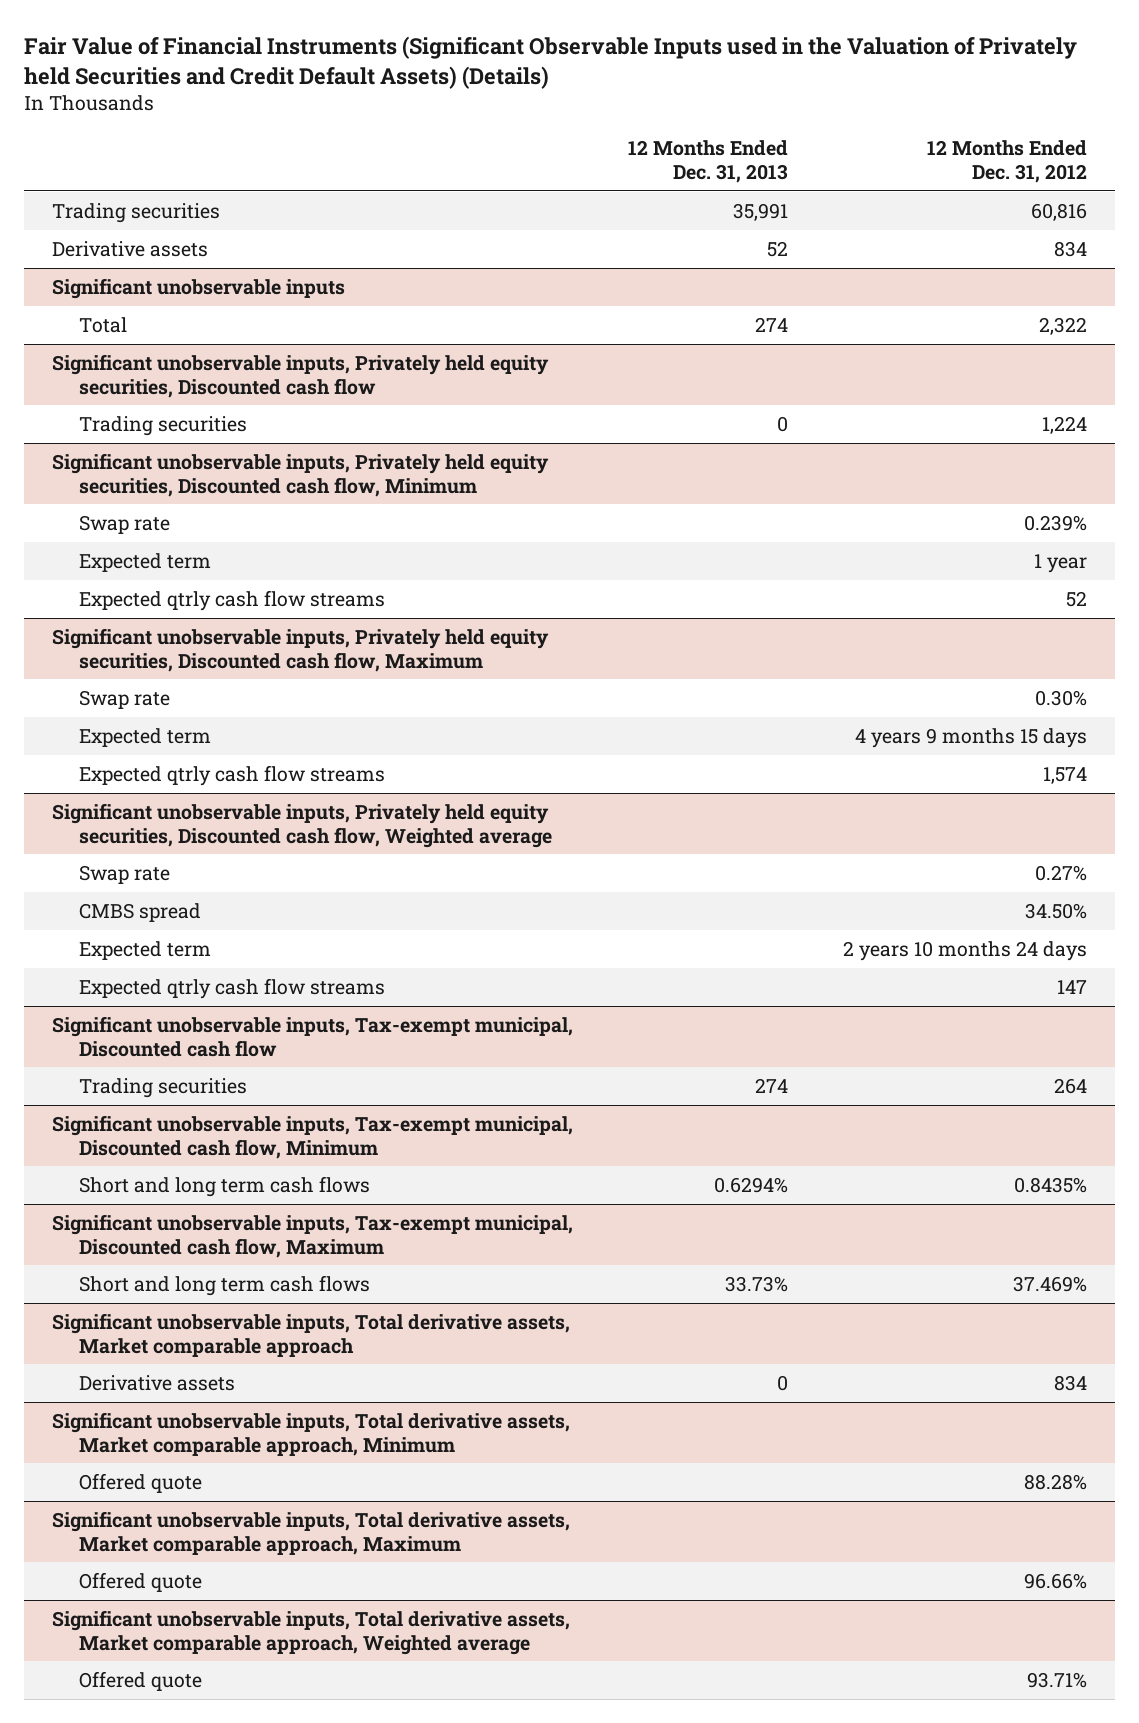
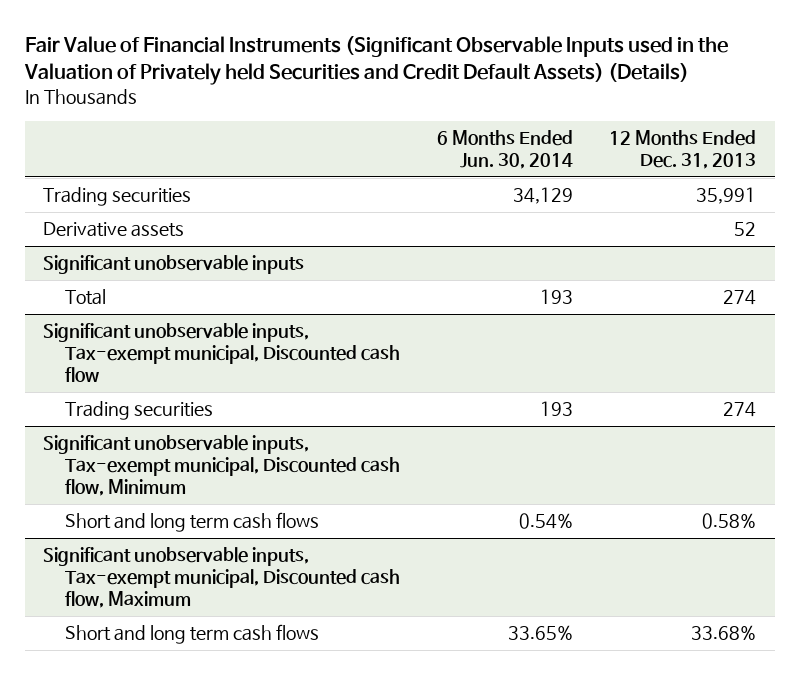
[927,139,1088,183] 12 Months Ended Dec. 31, 2012 -> none
none -> [436,129,573,169] 6 Months Ended Jun. 30, 2014
[51,353,549,398] Significant unobservable inputs, Privately held equity securities, Discounted cash flow -> none
[79,415,248,436] Trading securities -> none
[51,452,549,497] Significant unobservable inputs, Privately held equity securities, Discounted cash flow, Minimum -> none
[79,514,171,534] Swap rate -> none
[79,552,212,572] Expected term -> none
[79,589,386,611] Expected qtrly cash flow streams -> none
[51,627,549,672] Significant unobservable inputs, Privately held equity securities, Discounted cash flow, Maximum -> none
[79,689,171,709] Swap rate -> none
[79,727,212,747] Expected term -> none
[79,764,386,786] Expected qtrly cash flow streams -> none
[51,802,553,848] Significant unobservable inputs, Privately held equity securities, Discounted cash flow, Weighted average -> none
[79,864,171,884] Swap rate -> none
[79,902,202,922] CMBS spread -> none
[79,940,212,960] Expected term -> none
[79,977,386,999] Expected qtrly cash flow streams -> none
[713,1176,788,1193] 0.6294% -> [702,513,757,530] 0.58%
[51,1312,570,1357] Significant unobservable inputs, Total derivative assets, Market comparable approach -> none
[79,1374,236,1391] Derivative assets -> none
[51,1411,570,1456] Significant unobservable inputs, Total derivative assets, Market comparable approach, Minimum -> none
[79,1472,203,1493] Offered quote -> none
[51,1510,570,1555] Significant unobservable inputs, Total derivative assets, Market comparable approach, Maximum -> none
[79,1571,203,1592] Offered quote -> none
[51,1609,570,1655] Significant unobservable inputs, Total derivative assets, Market comparable approach, Weighted average -> none
[79,1670,203,1691] Offered quote -> none
[724,1275,788,1292] 33.73% -> [691,625,757,641] 33.68%

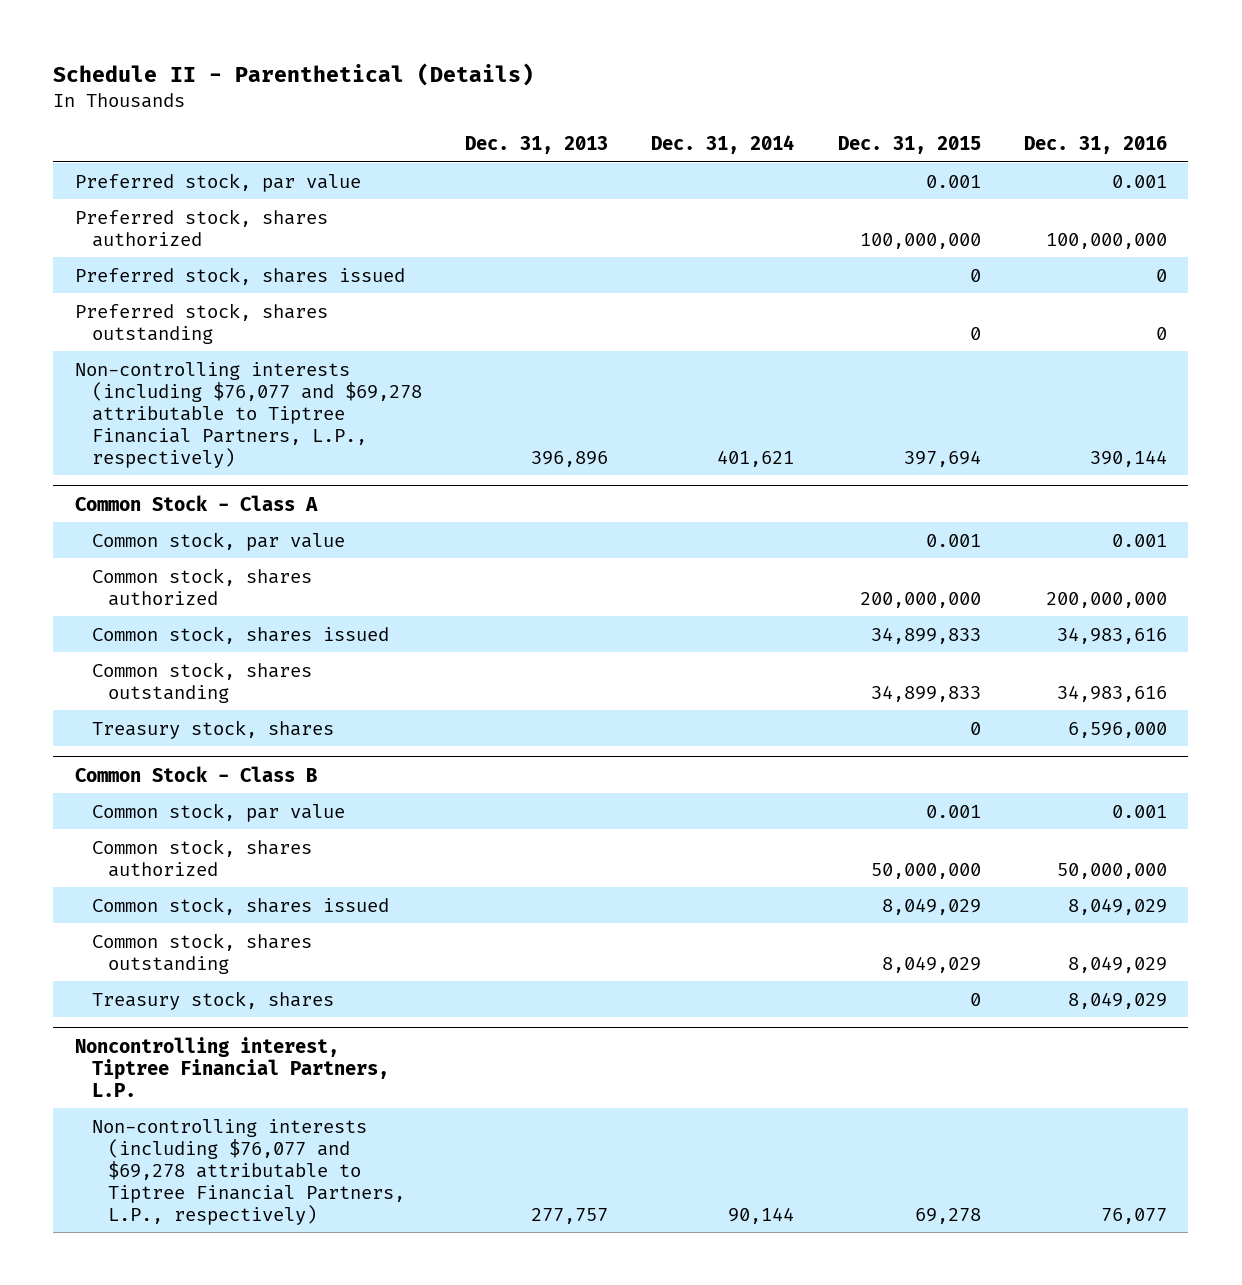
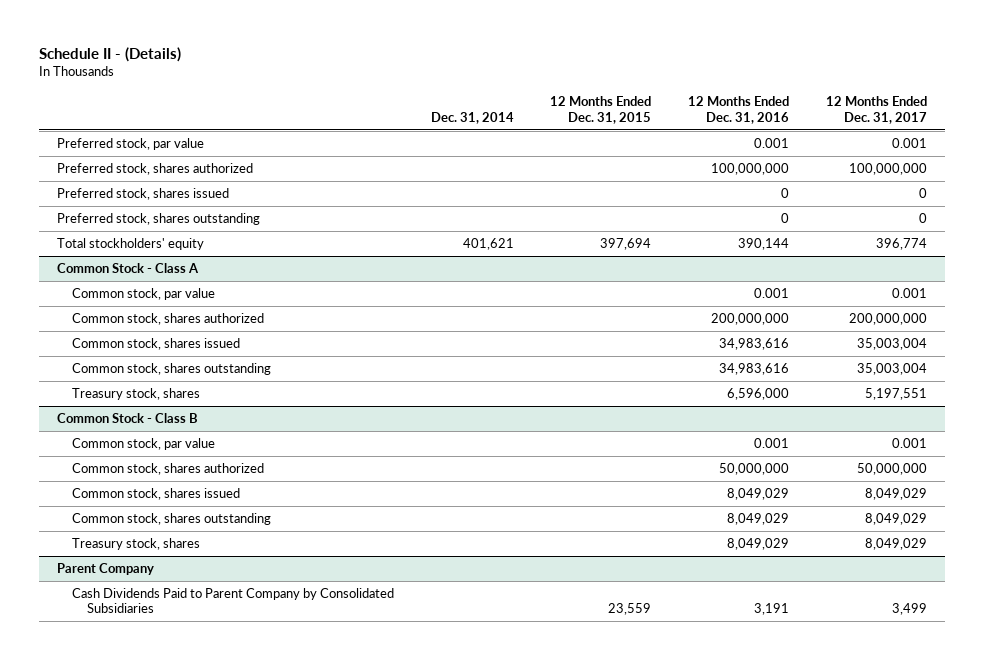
[53,62,535,86] Schedule II - Parenthetical (Details) -> [38,46,181,62] Schedule II - (Details)
[464,135,608,154] Dec. 31, 2013 -> none
[837,135,981,154] Dec. 31, 2015 -> none
[1023,135,1167,154] Dec. 31, 2016 -> none
none -> [550,96,652,124] 12 Months Ended Dec. 31, 2015
none -> [687,96,789,124] 12 Months Ended Dec. 31, 2016
none -> [825,96,927,124] 12 Months Ended Dec. 31, 2017
[75,361,422,468] Non-controlling interests (including $76,077 and $69,278 attributable to Tiptree Financial Partners, L.P., respectively) -> [56,238,204,251] Total stockholders' equity
[75,1036,389,1097] Noncontrolling interest, Tiptree Financial Partners, L.P. -> none
[91,1118,406,1225] Non-controlling interests (including $76,077 and $69,278 attributable to Tiptree Financial Partners, L.P., respectively) -> none
none -> [56,563,154,576] Parent Company
none -> [72,588,395,614] Cash Dividends Paid to Parent Company by Consolidated Subsidiaries

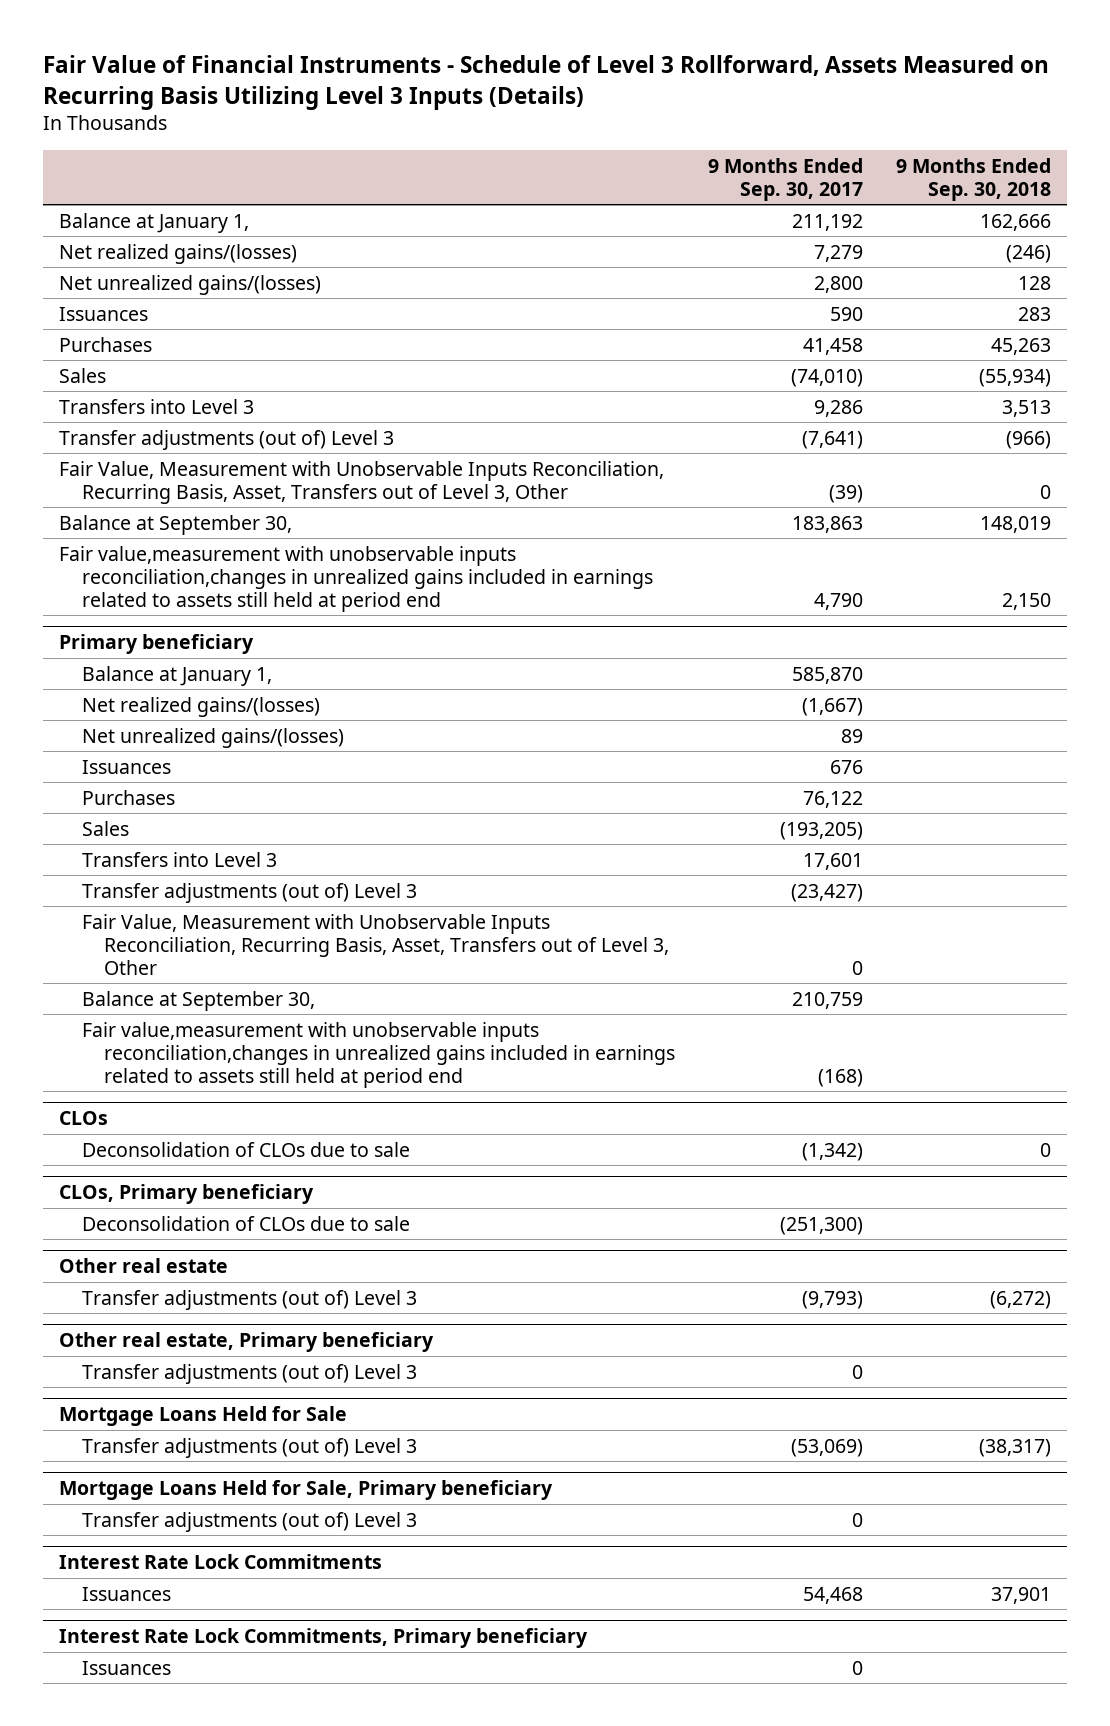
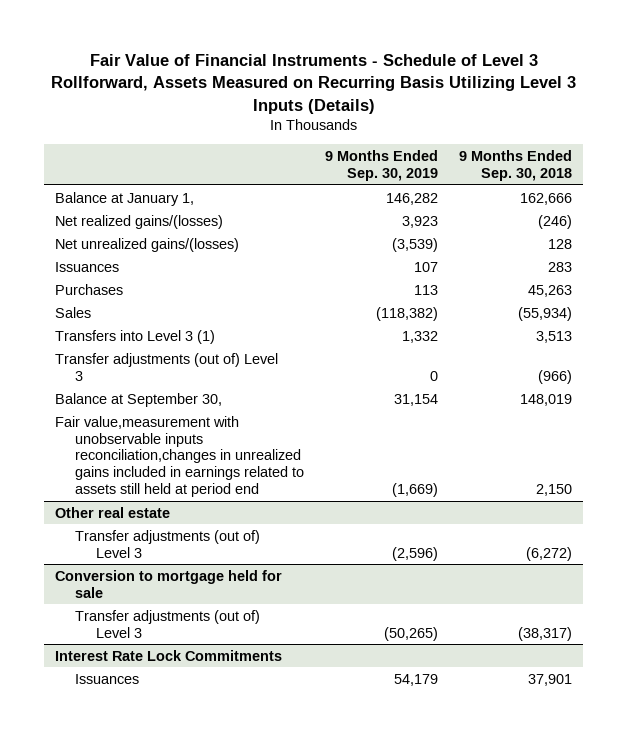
[707,157,863,201] 9 Months Ended Sep. 30, 2017 -> none
none -> [325,149,439,181] 9 Months Ended Sep. 30, 2019
[59,398,255,414] Transfers into Level 3 -> [54,329,215,344] Transfers into Level 3 (1)
[59,460,665,504] Fair Value, Measurement with Unobservable Inputs Reconciliation, Recurring Basis, Asset, Transfers out of Level 3, Other -> none
[59,634,255,655] Primary beneficiary -> none
[81,665,272,686] Balance at January 1, -> none
[81,696,320,717] Net realized gains/(losses) -> none
[81,727,344,748] Net unrealized gains/(losses) -> none
[81,759,171,774] Issuances -> none
[81,789,175,805] Purchases -> none
[81,820,129,836] Sales -> none
[81,851,277,867] Transfers into Level 3 -> none
[81,882,417,903] Transfer adjustments (out of) Level 3 -> none
[81,913,670,976] Fair Value, Measurement with Unobservable Inputs Reconciliation, Recurring Basis, Asset, Transfers out of Level 3, Other -> none
[81,990,315,1011] Balance at September 30, -> none
[81,1021,676,1089] Fair value,measurement with unobservable inputs reconciliation,changes in unrealized gains included in earnings related to assets still held at period end -> none
[59,1111,109,1126] CLOs -> none
[81,1141,410,1157] Deconsolidation of CLOs due to sale -> none
[59,1184,315,1205] CLOs, Primary beneficiary -> none
[81,1215,410,1231] Deconsolidation of CLOs due to sale -> none
[59,1332,435,1353] Other real estate, Primary beneficiary -> none
[81,1363,417,1384] Transfer adjustments (out of) Level 3 -> none
[59,1406,348,1427] Mortgage Loans Held for Sale -> [54,569,282,598] Conversion to mortgage held for sale
[59,1480,554,1501] Mortgage Loans Held for Sale, Primary beneficiary -> none
[81,1511,417,1532] Transfer adjustments (out of) Level 3 -> none
[59,1628,589,1649] Interest Rate Lock Commitments, Primary beneficiary -> none
[81,1660,171,1675] Issuances -> none

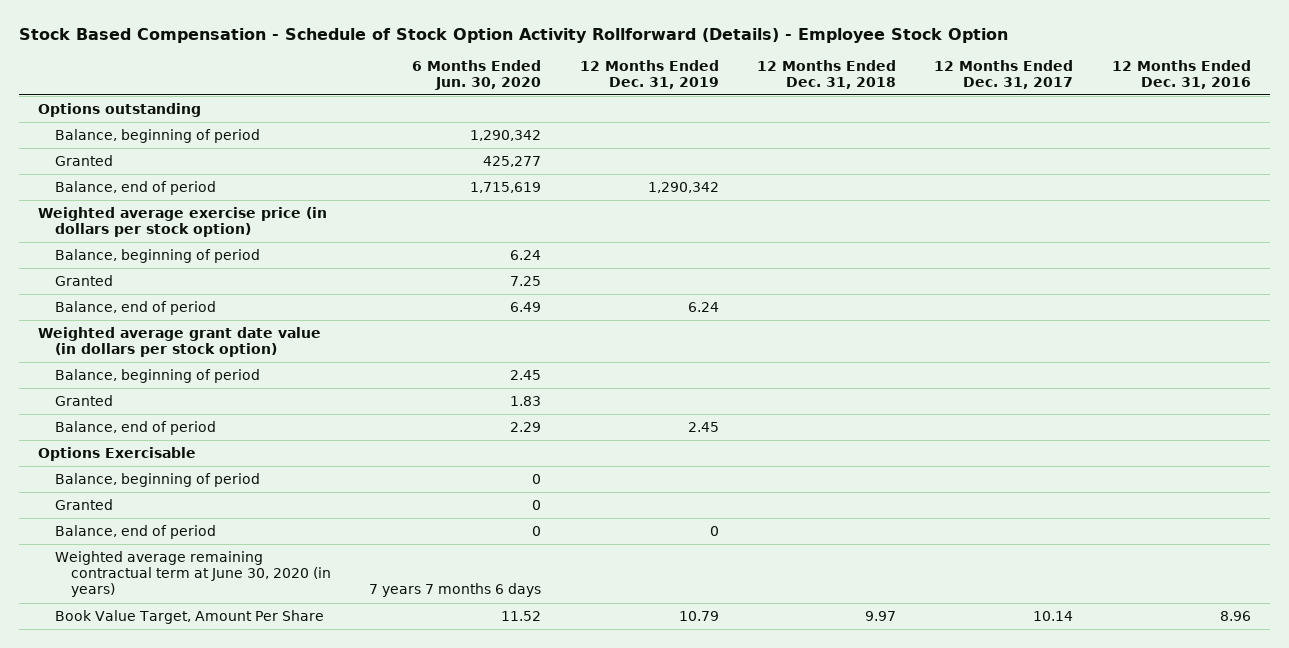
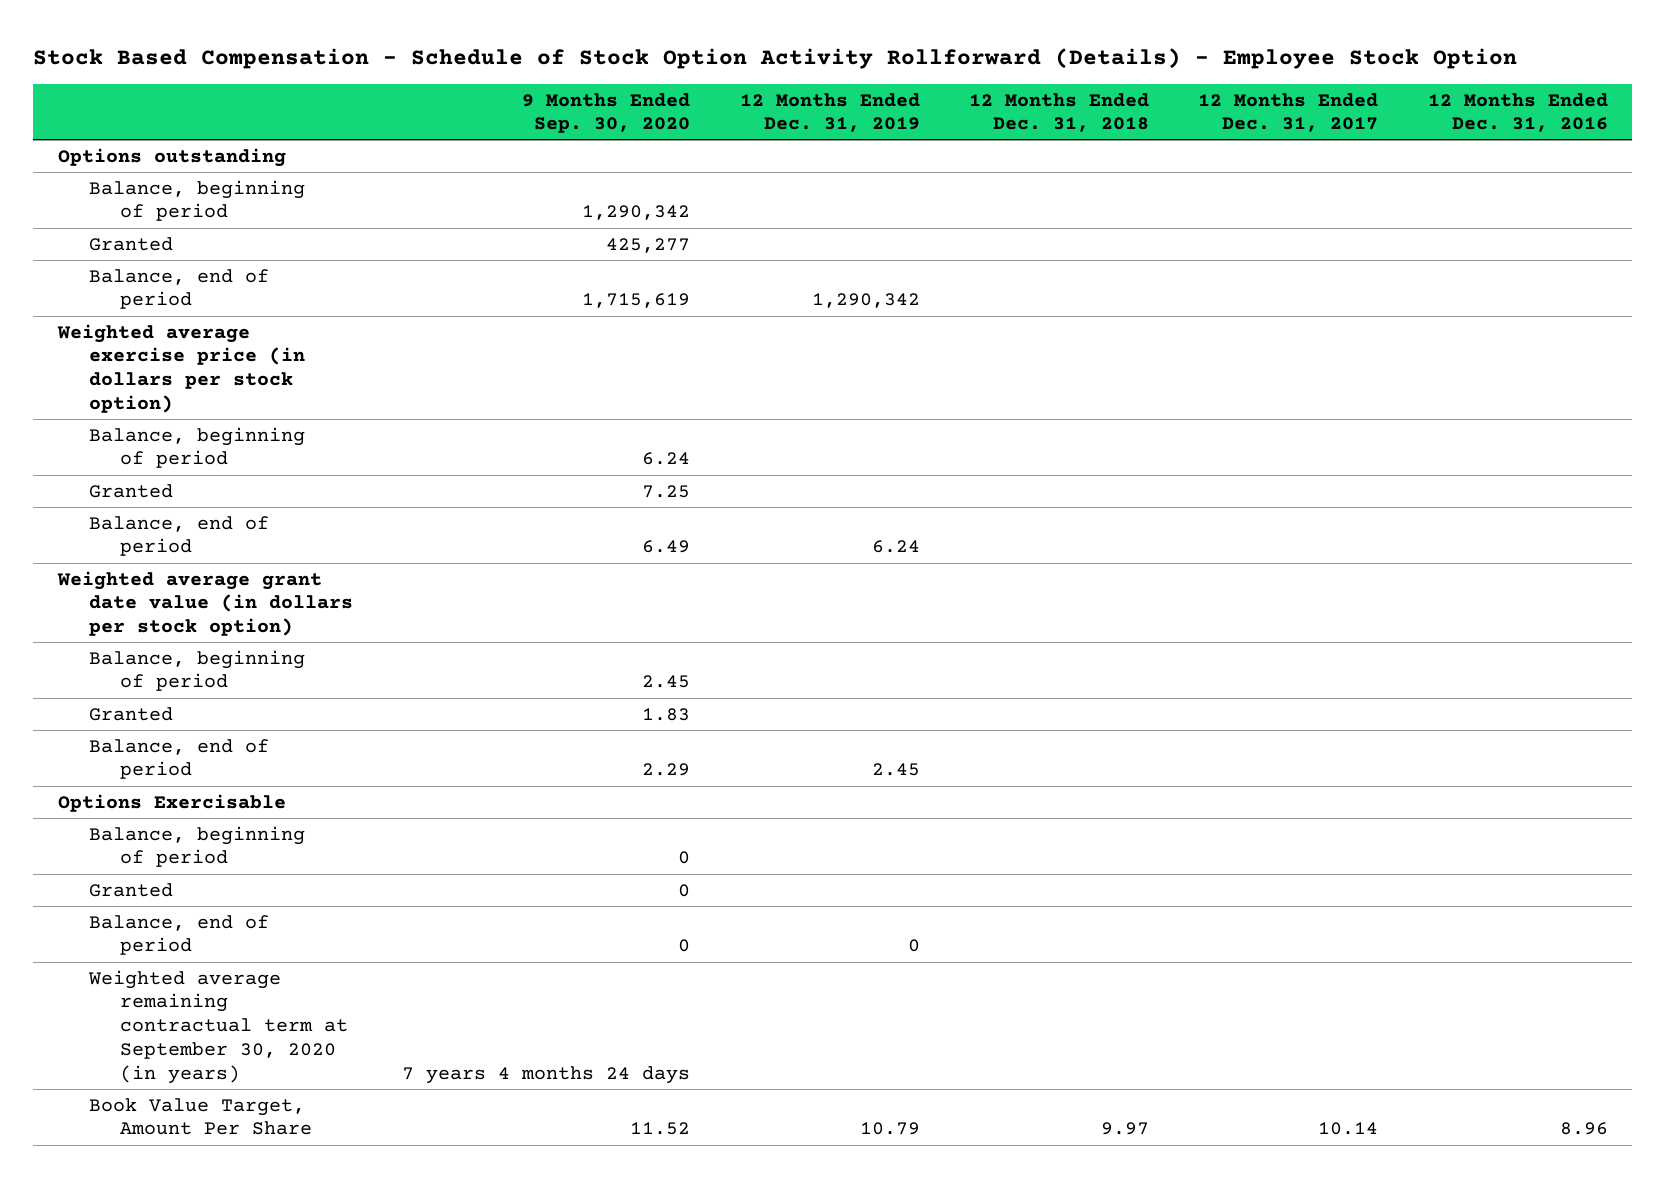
[412,59,542,90] 6 Months Ended Jun. 30, 2020 -> none
none -> [522,92,691,134] 9 Months Ended Sep. 30, 2020
[54,550,332,598] Weighted average remaining contractual term at June 30, 2020 (in years) -> [87,969,348,1085] Weighted average remaining contractual term at September 30, 2020 (in years)

